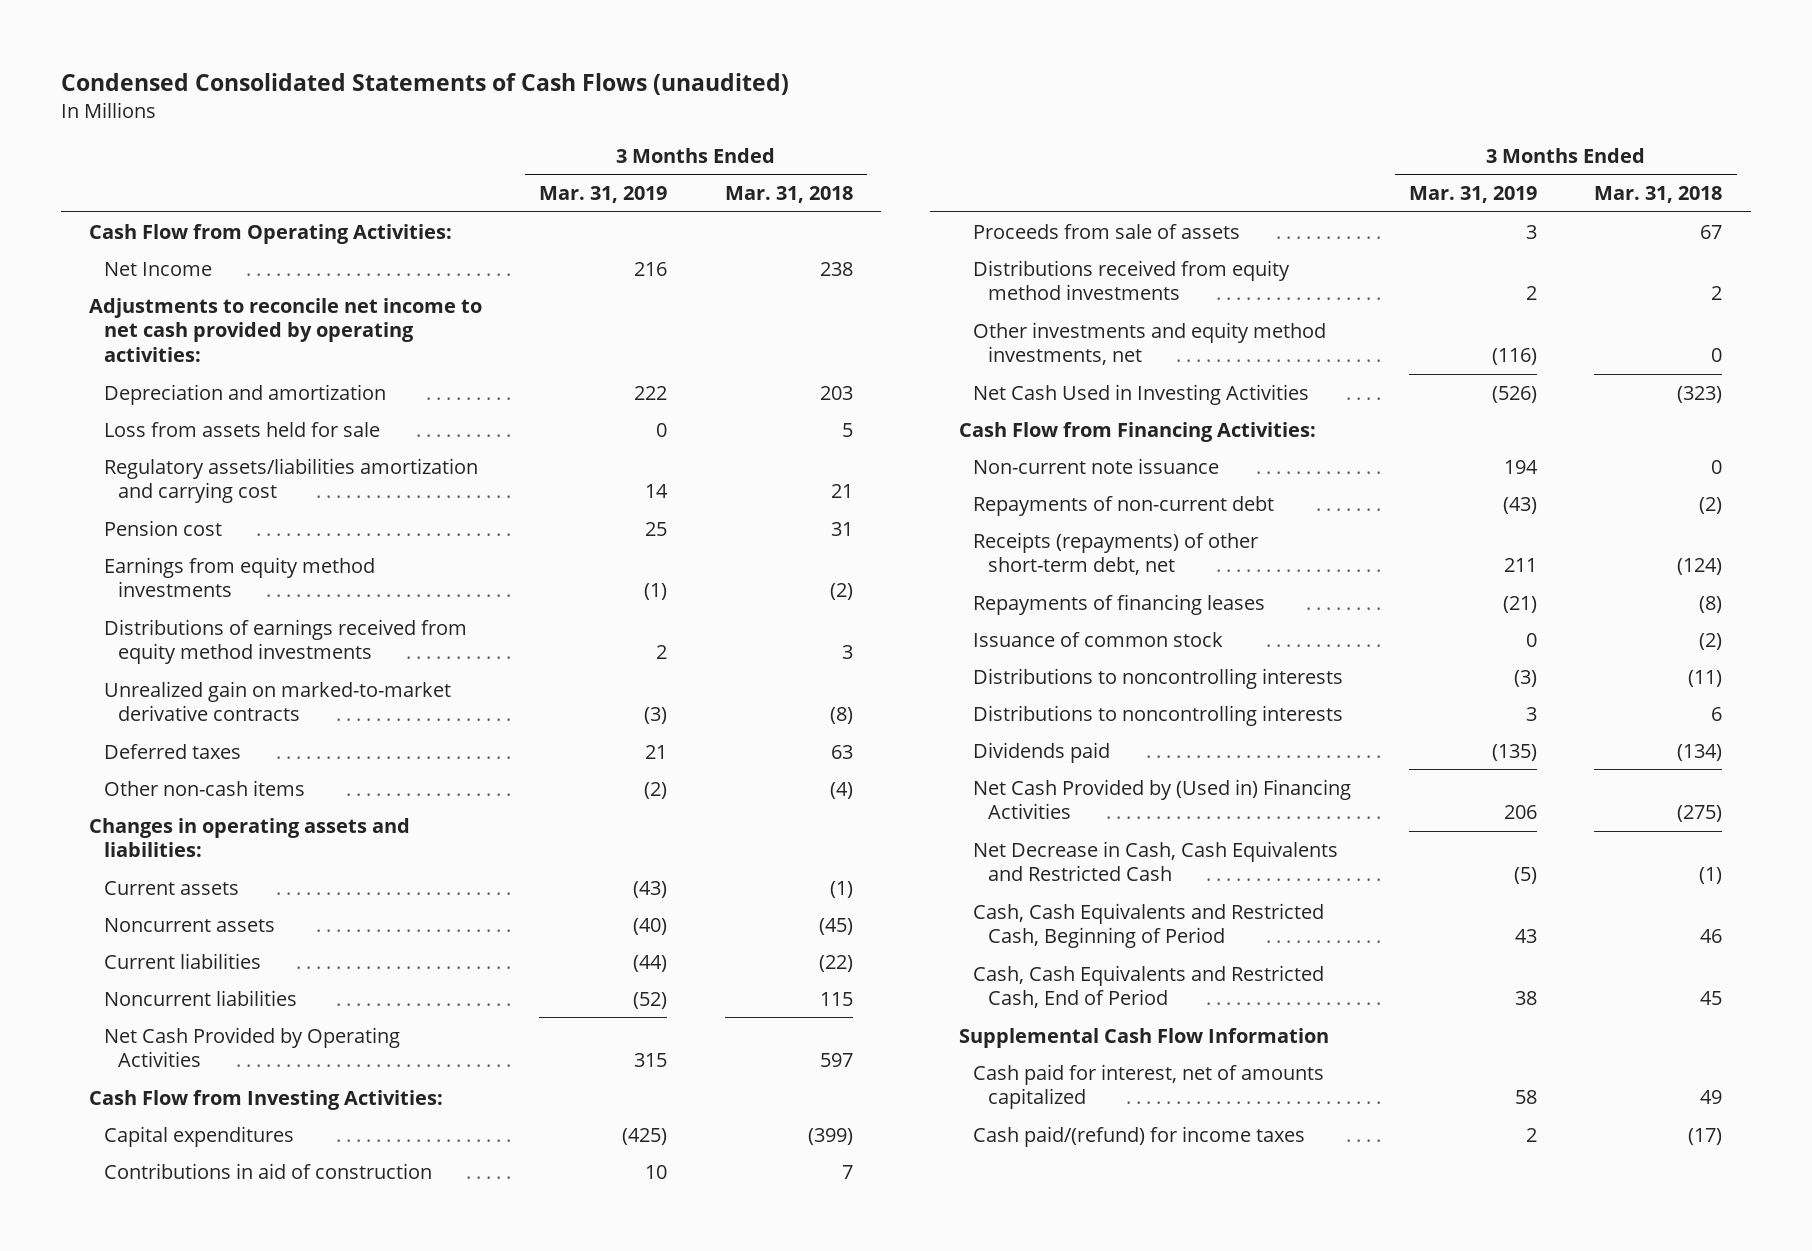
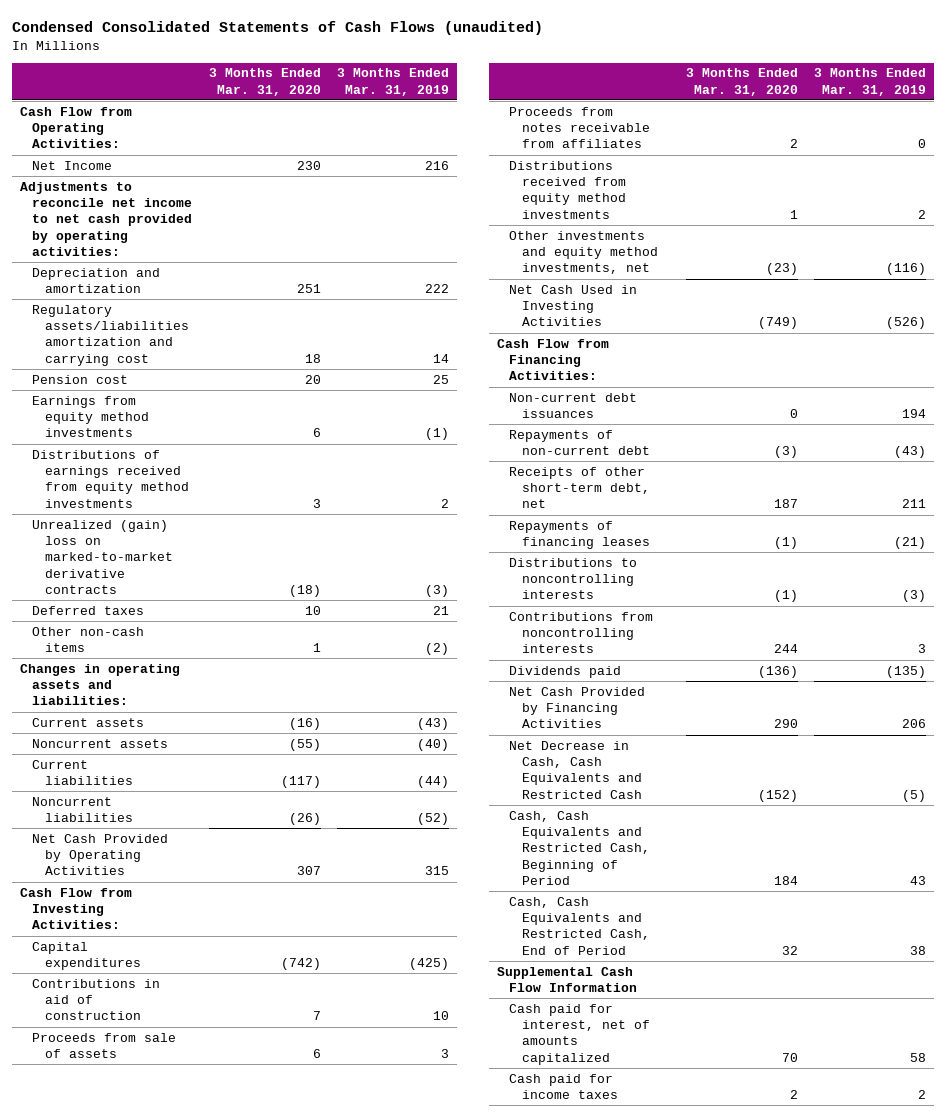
[724,186,853,204] Mar. 31, 2018 -> none
none -> [208,68,321,96] 3 Months Ended Mar. 31, 2020
[103,421,380,437] Loss from assets held for sale -> none
[103,680,451,722] Unrealized gain on marked-to-market derivative contracts -> [32,519,173,594] Unrealized (gain) loss on marked-to-market derivative contracts
none -> [509,106,650,149] Proceeds from notes receivable from affiliates
[973,457,1220,474] Non-current note issuance -> [509,392,638,419] Non-current debt issuances
[973,531,1259,576] Receipts (repayments) of other short-term debt, net -> [509,466,650,509] Receipts of other short-term debt, net
[973,631,1224,647] Issuance of common stock -> none
[973,704,1344,726] Distributions to noncontrolling interests -> [509,611,654,654] Contributions from noncontrolling interests
[973,778,1352,820] Net Cash Provided by (Used in) Financing Activities -> [509,686,646,729] Net Cash Provided by Financing Activities
[973,1125,1306,1147] Cash paid/(refund) for income taxes -> [509,1073,618,1100] Cash paid for income taxes

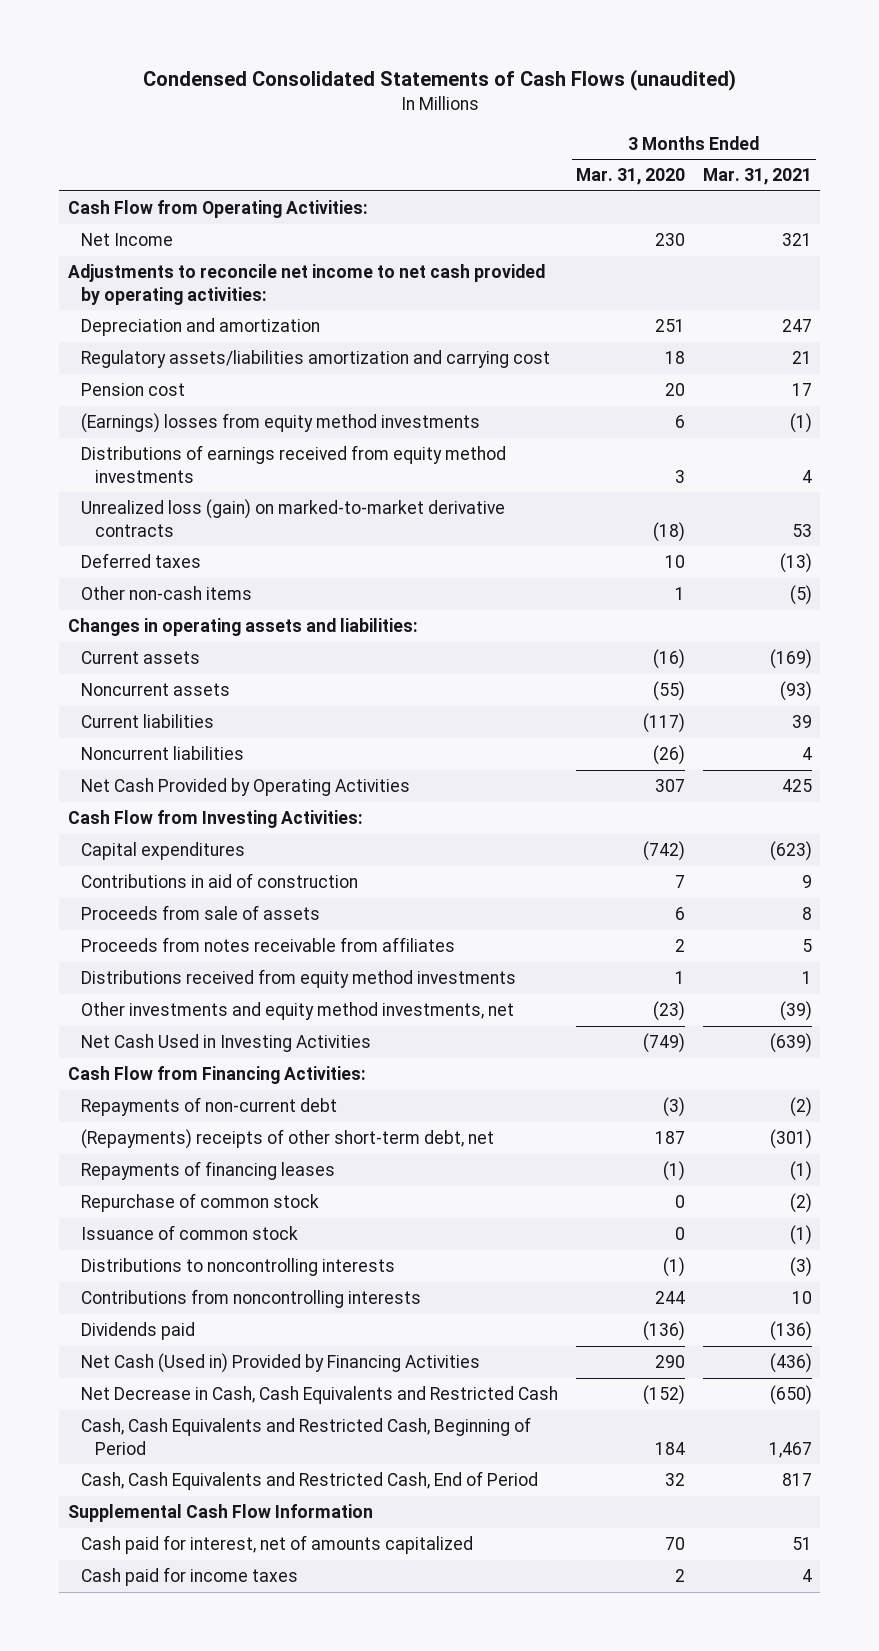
[336,68,449,96] 3 Months Ended Mar. 31, 2019 -> none
none -> [702,168,812,186] Mar. 31, 2021
[32,395,149,438] Earnings from equity method investments -> [81,413,481,434] (Earnings) losses from equity method investments
[32,519,173,594] Unrealized (gain) loss on marked-to-market derivative contracts -> [81,499,506,537] Unrealized loss (gain) on marked-to-market derivative contracts
[509,392,638,419] Non-current debt issuances -> none
[509,466,650,509] Receipts of other short-term debt, net -> [81,1129,495,1150] (Repayments) receipts of other short-term debt, net
none -> [81,1193,320,1213] Repurchase of common stock
none -> [81,1225,299,1241] Issuance of common stock
[509,686,646,729] Net Cash Provided by Financing Activities -> [81,1353,481,1374] Net Cash (Used in) Provided by Financing Activities

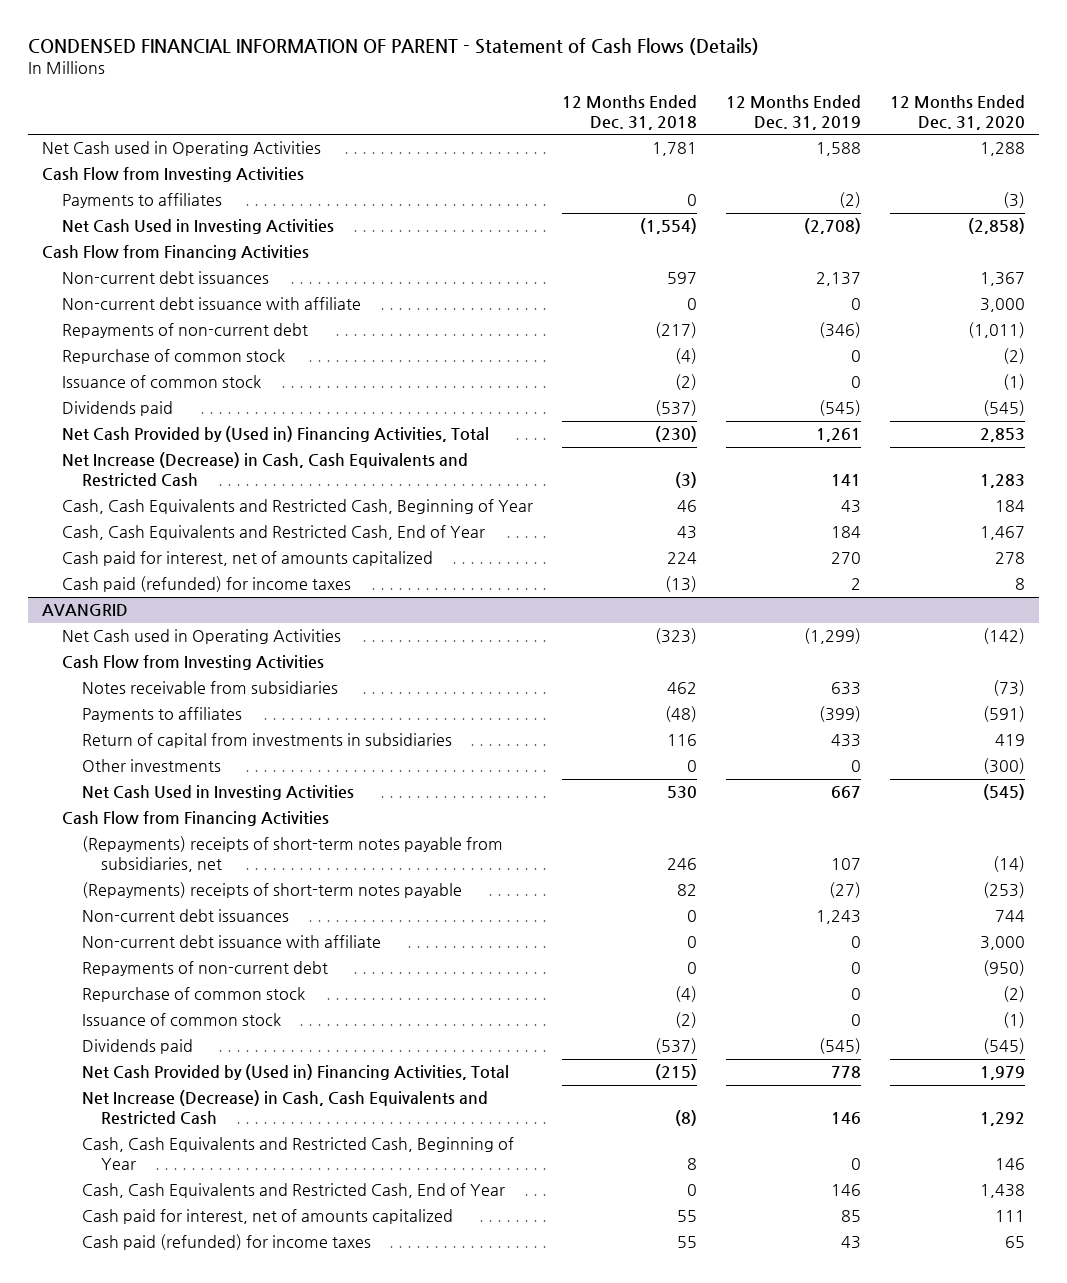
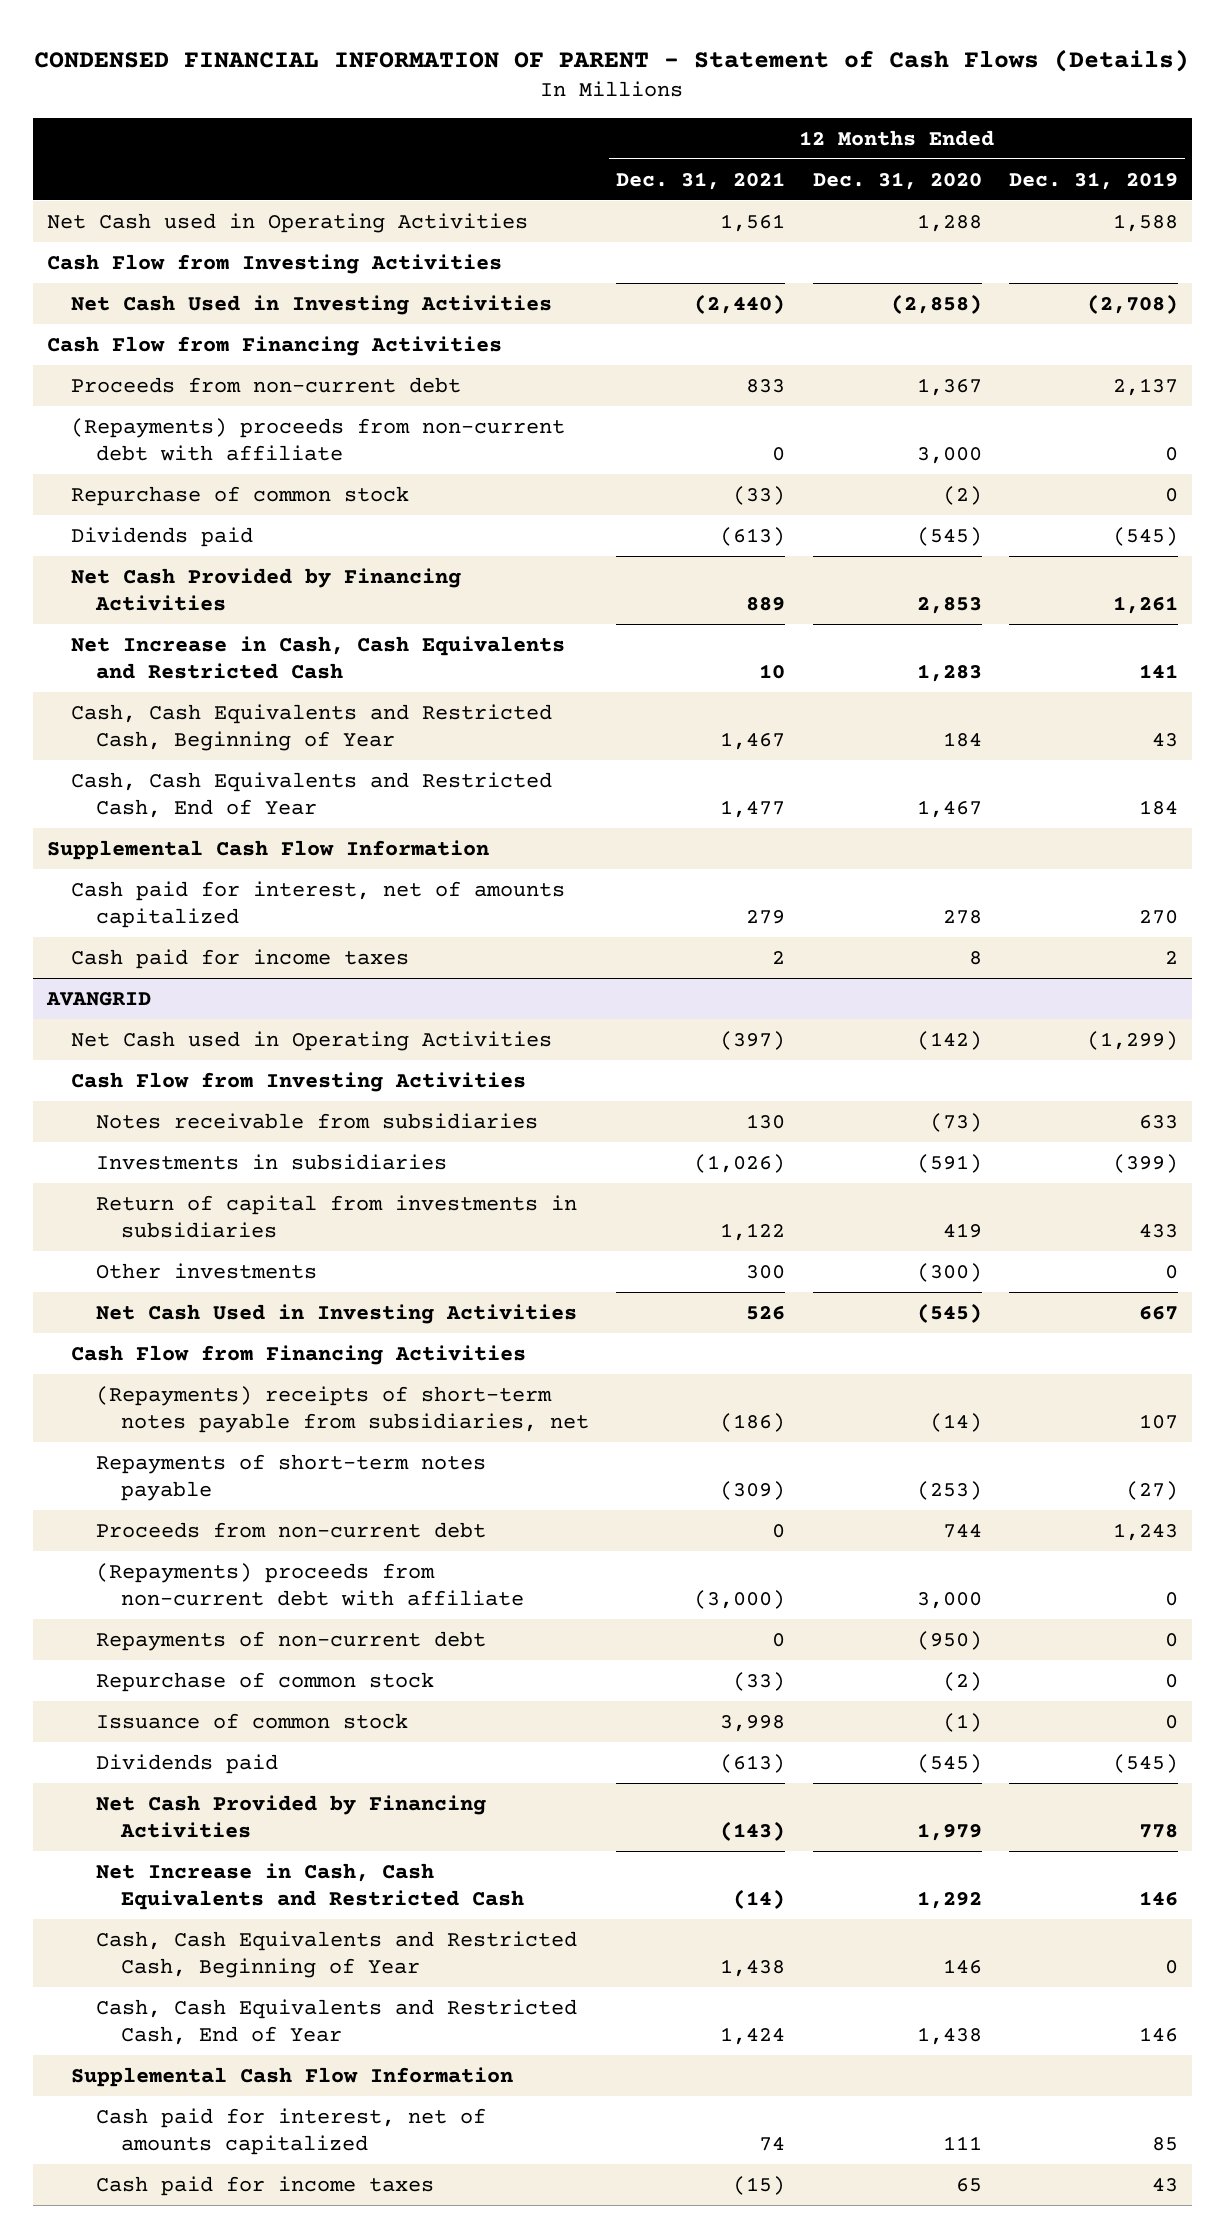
[561,95,697,131] 12 Months Ended Dec. 31, 2018 -> none
none -> [616,171,786,190] Dec. 31, 2021
[62,193,223,209] Payments to affiliates -> none
[62,323,309,339] Repayments of non-current debt -> none
[62,271,270,285] Non-current debt issuances -> [71,376,462,393] Proceeds from non-current debt
[62,297,362,311] Non-current debt issuance with affiliate -> [71,417,566,462] (Repayments) proceeds from non-current debt with affiliate
[62,375,262,389] Issuance of common stock -> none
[62,426,490,443] Net Cash Provided by (Used in) Financing Activities, Total -> [71,567,462,612] Net Cash Provided by Financing Activities
[62,452,469,488] Net Increase (Decrease) in Cash, Cash Equivalents and Restricted Cash -> [71,635,566,680] Net Increase in Cash, Cash Equivalents and Restricted Cash
none -> [46,839,489,860] Supplemental Cash Flow Information
[62,576,352,593] Cash paid (refunded) for income taxes -> [71,948,410,969] Cash paid for income taxes
[81,707,242,723] Payments to affiliates -> [96,1153,448,1170] Investments in subsidiaries
[81,882,462,899] (Repayments) receipts of short-term notes payable -> [96,1453,487,1502] Repayments of short-term notes payable
[81,909,289,923] Non-current debt issuances -> [96,1521,487,1538] Proceeds from non-current debt
[81,935,381,949] Non-current debt issuance with affiliate -> [96,1562,524,1607] (Repayments) proceeds from non-current debt with affiliate
[81,1064,509,1081] Net Cash Provided by (Used in) Financing Activities, Total -> [96,1794,487,1839] Net Cash Provided by Financing Activities
[81,1090,488,1126] Net Increase (Decrease) in Cash, Cash Equivalents and Restricted Cash -> [96,1862,524,1911] Net Increase in Cash, Cash Equivalents and Restricted Cash
none -> [71,2066,514,2087] Supplemental Cash Flow Information
[81,1234,371,1251] Cash paid (refunded) for income taxes -> [96,2175,435,2196] Cash paid for income taxes

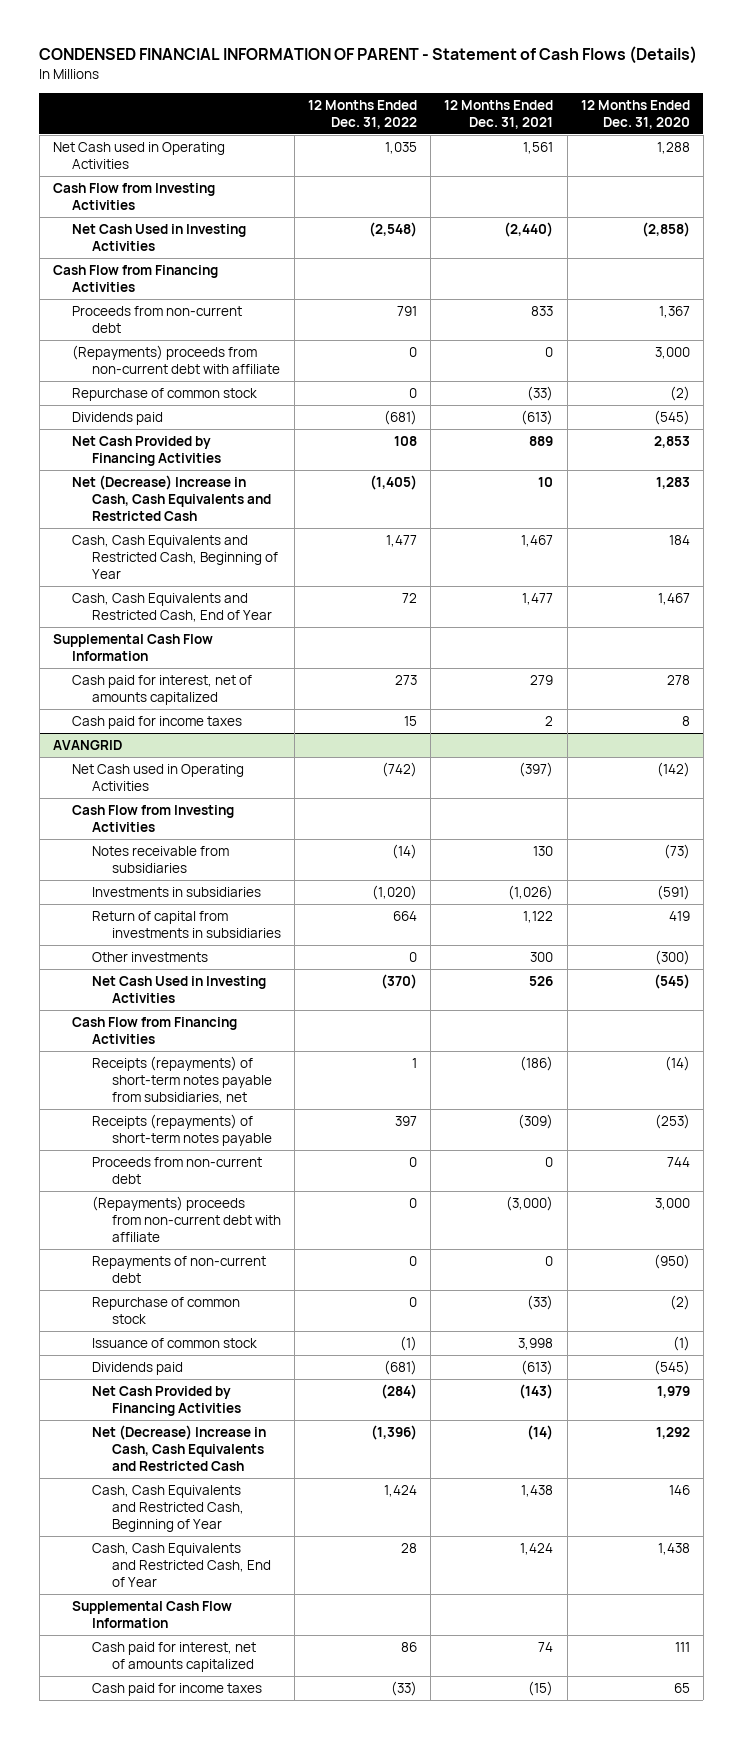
[1008,171,1178,190] Dec. 31, 2019 -> none
none -> [308,99,418,129] 12 Months Ended Dec. 31, 2022
[71,635,566,680] Net Increase in Cash, Cash Equivalents and Restricted Cash -> [72,474,272,522] Net (Decrease) Increase in Cash, Cash Equivalents and Restricted Cash
[96,1385,589,1434] (Repayments) receipts of short-term notes payable from subsidiaries, net -> [92,1055,272,1105] Receipts (repayments) of short-term notes payable from subsidiaries, net
[96,1453,487,1502] Repayments of short-term notes payable -> [92,1113,272,1146] Receipts (repayments) of short-term notes payable
[96,1862,524,1911] Net Increase in Cash, Cash Equivalents and Restricted Cash -> [92,1424,267,1472] Net (Decrease) Increase in Cash, Cash Equivalents and Restricted Cash

